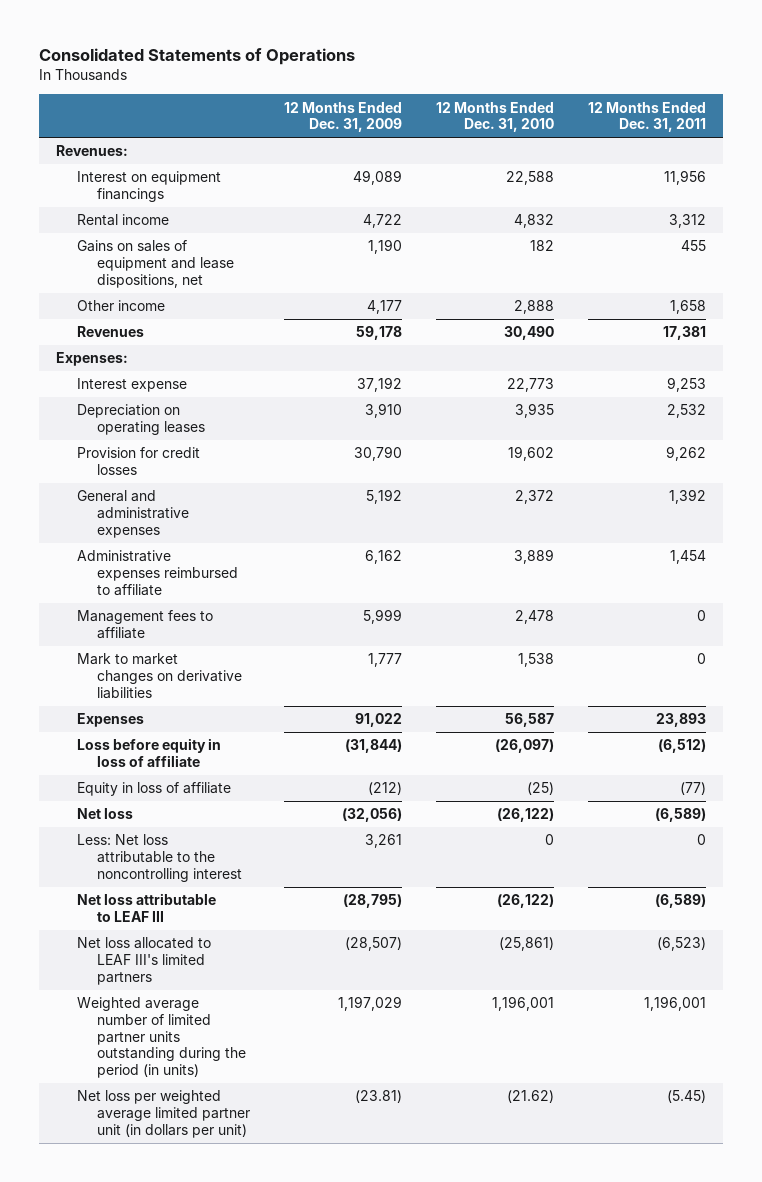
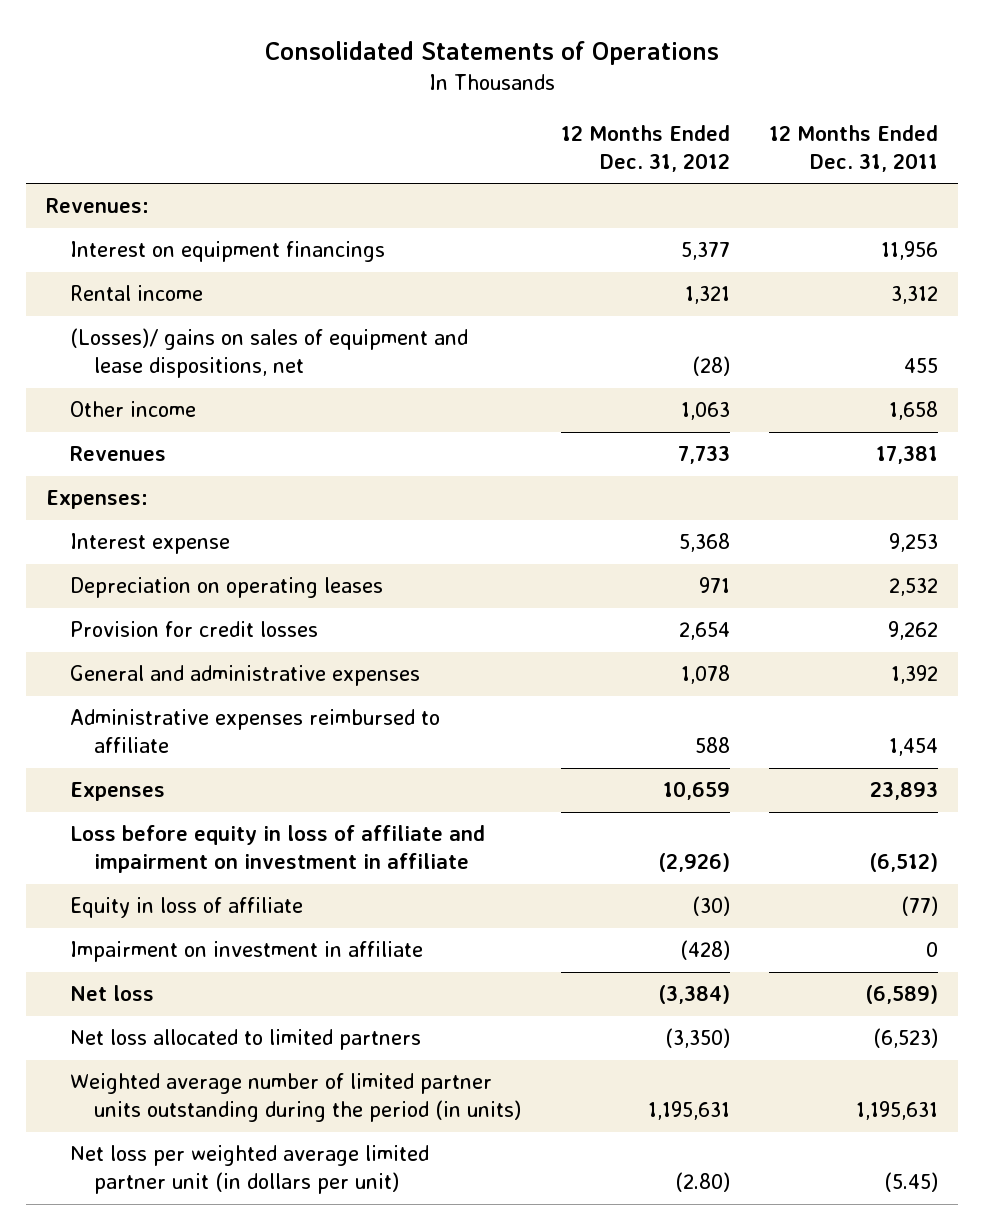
[284,101,403,133] 12 Months Ended Dec. 31, 2009 -> none
[436,101,555,133] 12 Months Ended Dec. 31, 2010 -> none
none -> [560,124,730,172] 12 Months Ended Dec. 31, 2012
[76,240,235,288] Gains on sales of equipment and lease dispositions, net -> [70,328,469,379] (Losses)/ gains on sales of equipment and lease dispositions, net
[76,610,213,639] Management fees to affiliate -> none
[76,653,243,699] Mark to market changes on derivative liabilities -> none
[76,738,221,767] Loss before equity in loss of affiliate -> [70,825,486,874] Loss before equity in loss of affiliate and impairment on investment in affiliate
none -> [70,941,424,963] Impairment on investment in affiliate
[76,834,243,882] Less: Net loss attributable to the noncontrolling interest -> none
[76,893,216,922] Net loss attributable to LEAF III -> none
[76,937,211,985] Net loss allocated to LEAF III's limited partners -> [70,1029,422,1051] Net loss allocated to limited partners
[643,996,706,1012] 1,196,001 -> [856,1101,939,1121] 1,195,631

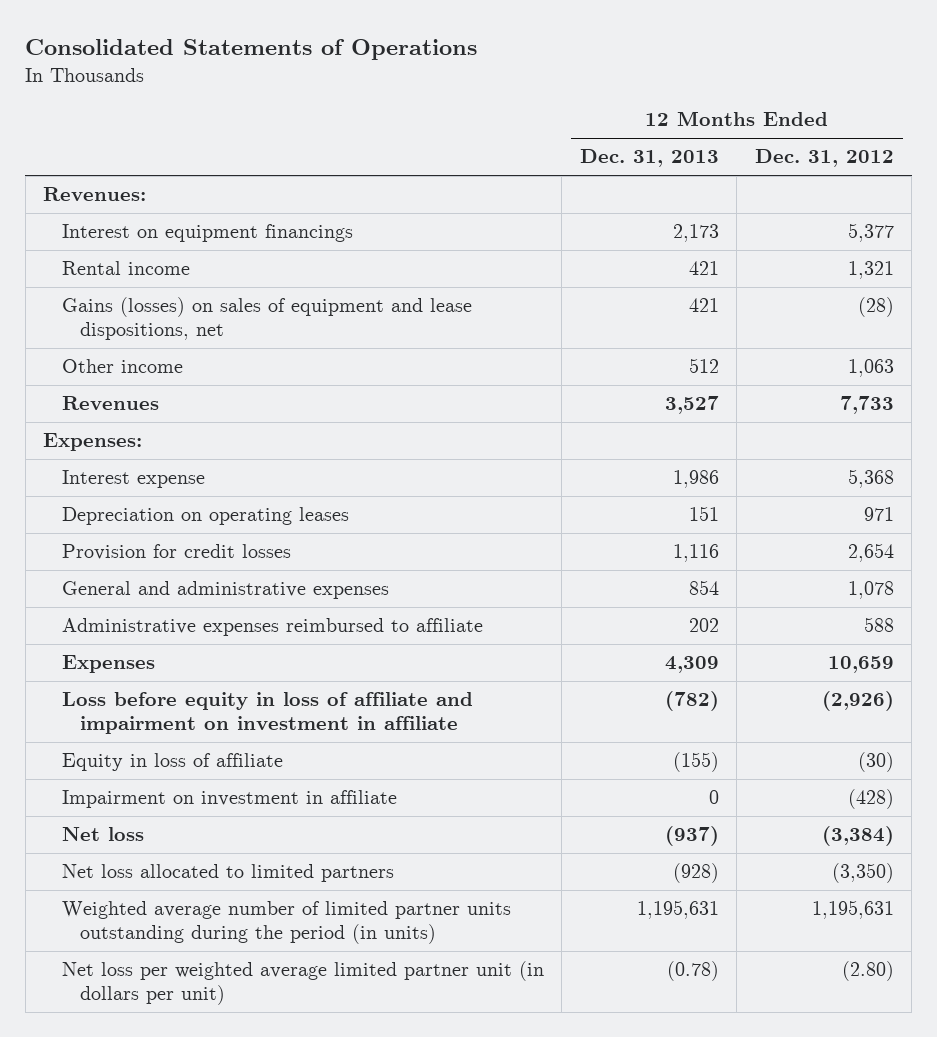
[769,124,939,172] 12 Months Ended Dec. 31, 2011 -> none
none -> [579,149,719,168] Dec. 31, 2013
[70,328,469,379] (Losses)/ gains on sales of equipment and lease dispositions, net -> [61,297,472,341] Gains (losses) on sales of equipment and lease dispositions, net

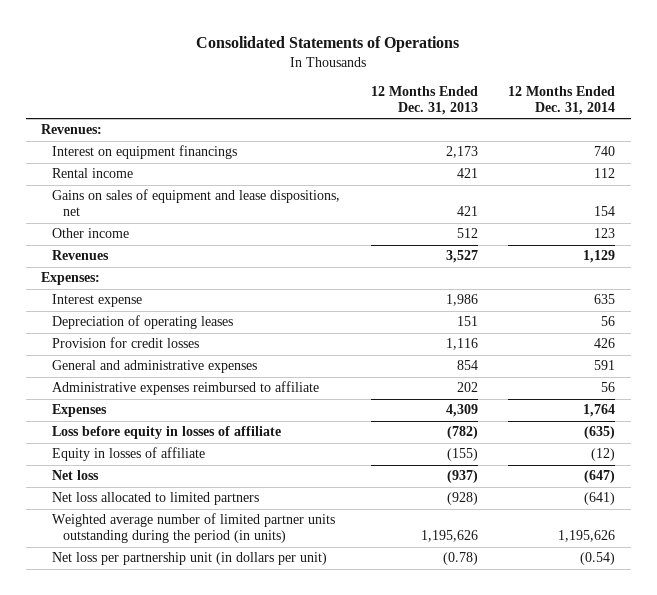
[754,149,894,168] Dec. 31, 2012 -> none
none -> [508,85,616,115] 12 Months Ended Dec. 31, 2014
[61,297,472,341] Gains (losses) on sales of equipment and lease dispositions, net -> [52,189,341,217] Gains on sales of equipment and lease dispositions, net
[61,507,349,526] Depreciation on operating leases -> [52,315,234,330] Depreciation of operating leases
[61,790,397,809] Impairment on investment in affiliate -> none
[61,692,473,735] Loss before equity in loss of affiliate and impairment on investment in affiliate -> [52,426,282,440] Loss before equity in losses of affiliate
[61,753,283,772] Equity in loss of affiliate -> [52,447,206,462] Equity in losses of affiliate
[636,900,719,920] 1,195,631 -> [420,530,478,543] 1,195,626
[61,961,544,1006] Net loss per weighted average limited partner unit (in dollars per unit) -> [52,552,328,566] Net loss per partnership unit (in dollars per unit)

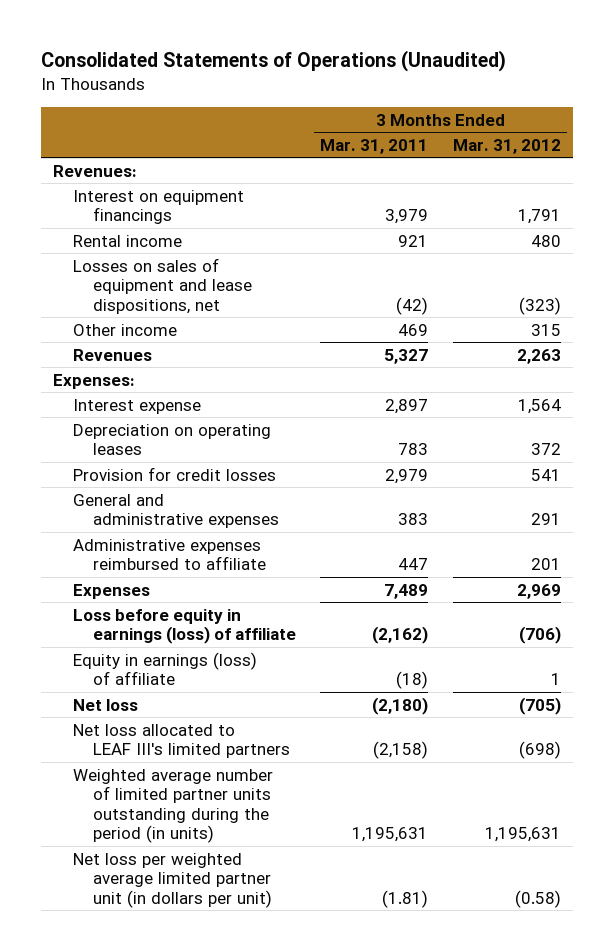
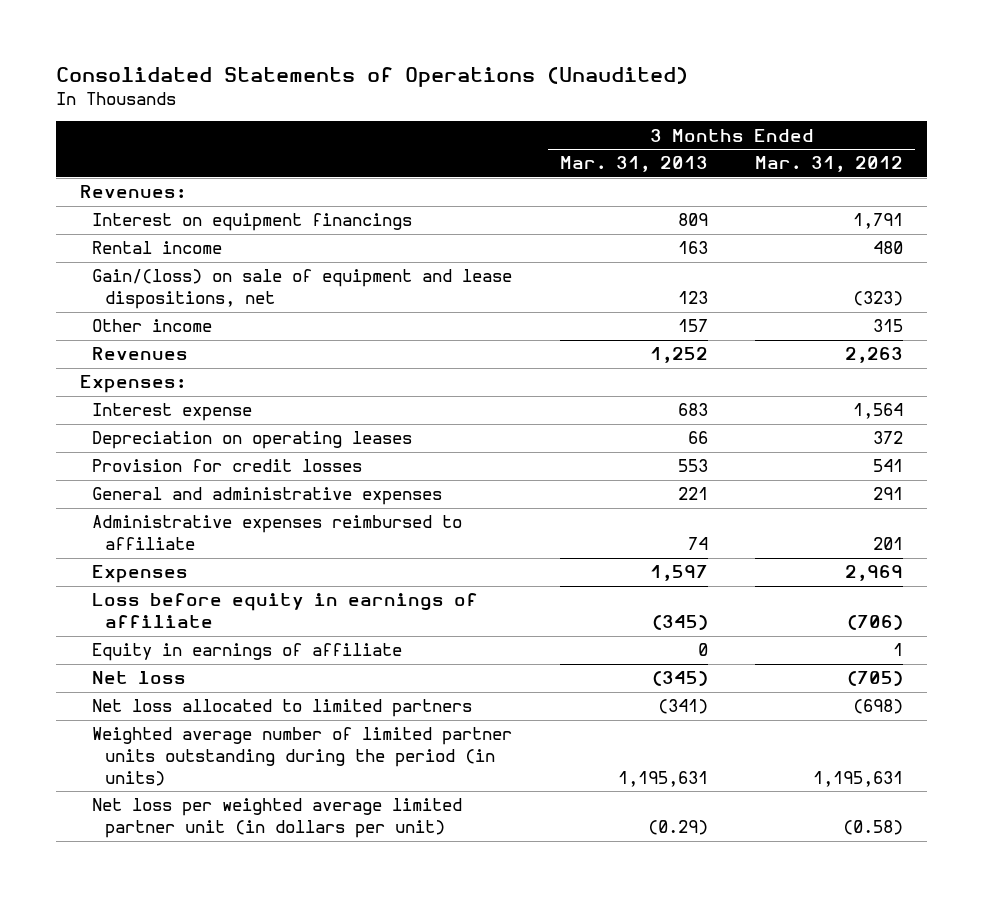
[320,138,429,154] Mar. 31, 2011 -> none
none -> [559,156,708,173] Mar. 31, 2013
[73,257,252,314] Losses on sales of equipment and lease dispositions, net -> [92,269,513,310] Gain/(loss) on sale of equipment and lease dispositions, net
[73,608,296,645] Loss before equity in earnings (loss) of affiliate -> [92,593,479,629] Loss before equity in earnings of affiliate
[73,651,258,686] Equity in earnings (loss) of affiliate -> [92,643,403,662] Equity in earnings of affiliate
[73,723,290,759] Net loss allocated to LEAF III's limited partners -> [92,699,473,718] Net loss allocated to limited partners

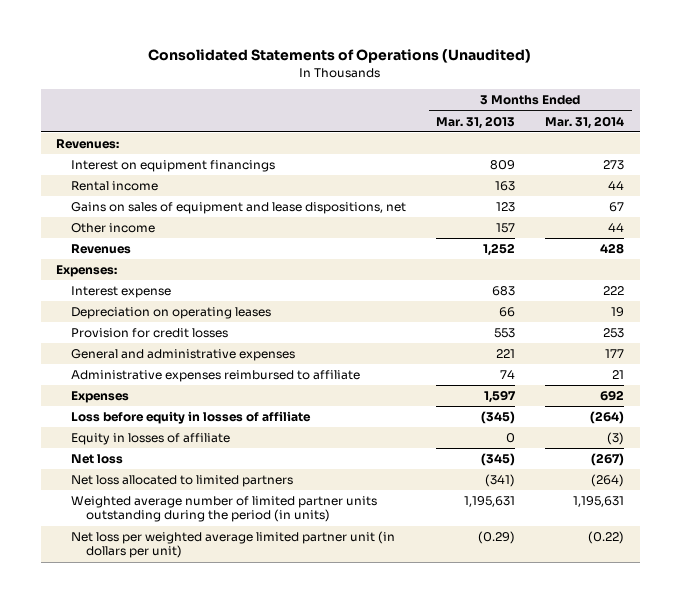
[755,156,904,173] Mar. 31, 2012 -> none
none -> [545,115,625,129] Mar. 31, 2014
[92,269,513,310] Gain/(loss) on sale of equipment and lease dispositions, net -> [71,202,407,215] Gains on sales of equipment and lease dispositions, net
[92,593,479,629] Loss before equity in earnings of affiliate -> [71,411,312,425] Loss before equity in losses of affiliate
[92,643,403,662] Equity in earnings of affiliate -> [71,433,231,446] Equity in losses of affiliate

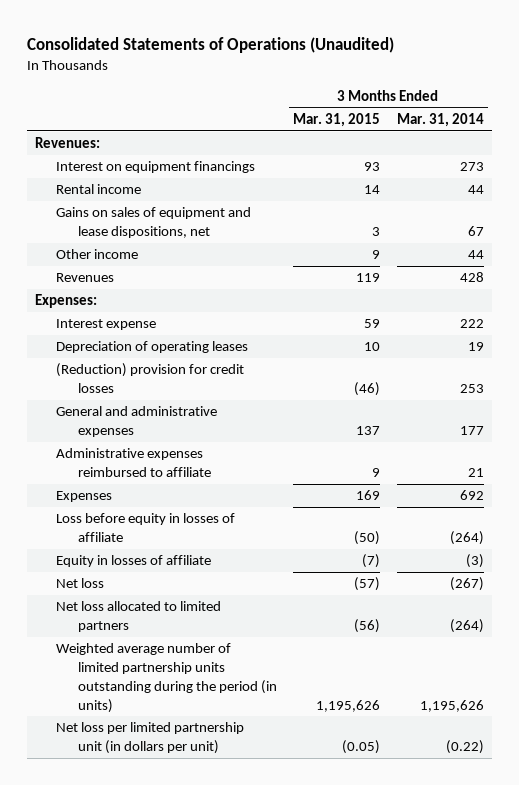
[436,115,516,129] Mar. 31, 2013 -> none
none -> [293,112,381,127] Mar. 31, 2015
[71,307,272,320] Depreciation on operating leases -> [56,341,249,354] Depreciation of operating leases
[71,328,229,339] Provision for credit losses -> [56,363,245,394] (Reduction) provision for credit losses
[71,496,378,523] Weighted average number of limited partner units outstanding during the period (in units) -> [56,643,277,713] Weighted average number of limited partnership units outstanding during the period (in units)
[573,496,625,508] 1,195,631 -> [419,699,484,712] 1,195,626
[71,531,396,559] Net loss per weighted average limited partner unit (in dollars per unit) -> [56,722,245,755] Net loss per limited partnership unit (in dollars per unit)

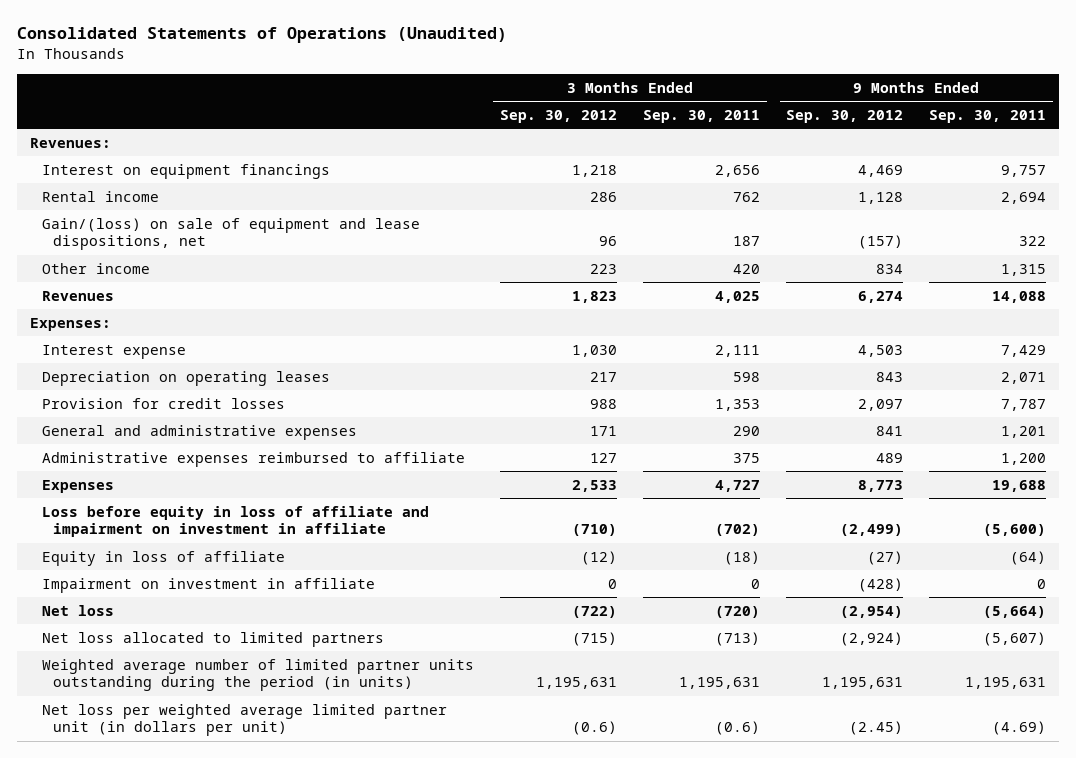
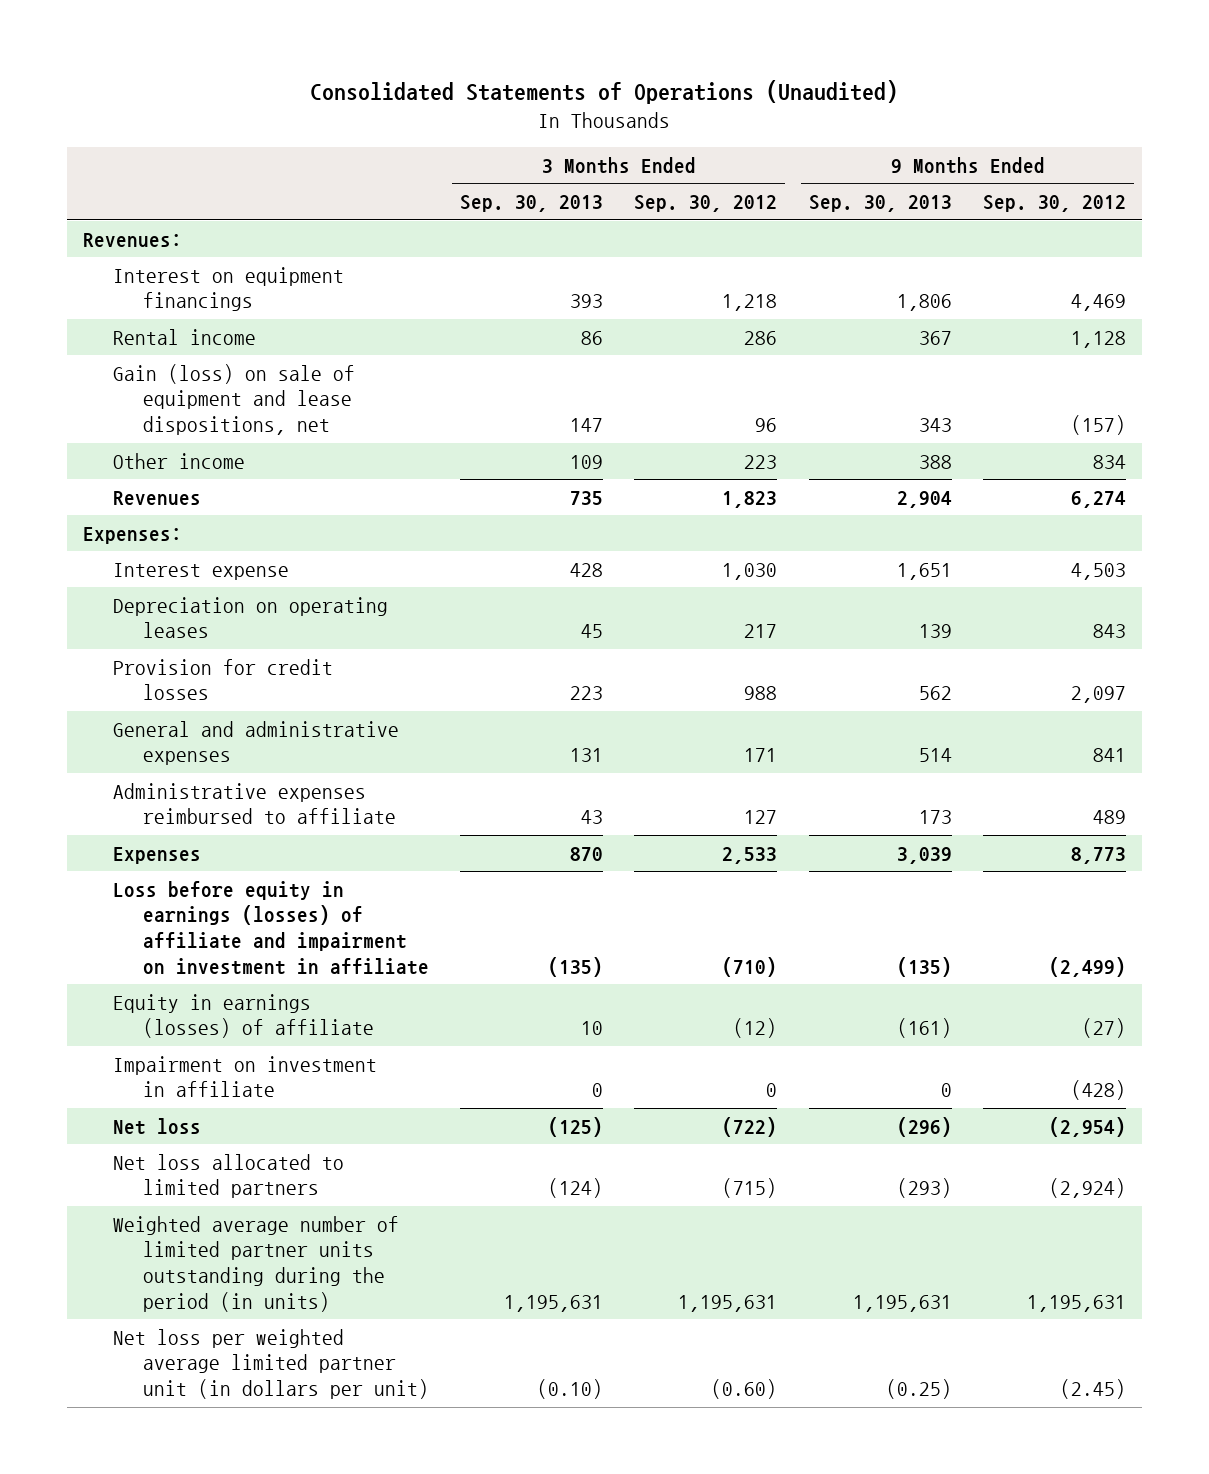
[642,110,760,124] Sep. 30, 2011 -> none
[929,110,1047,124] Sep. 30, 2011 -> none
none -> [459,195,603,213] Sep. 30, 2013
none -> [808,195,952,213] Sep. 30, 2013
[41,217,420,251] Gain/(loss) on sale of equipment and lease dispositions, net -> [112,363,355,436] Gain (loss) on sale of equipment and lease dispositions, net
[41,505,429,538] Loss before equity in loss of affiliate and impairment on investment in affiliate -> [112,880,429,975] Loss before equity in earnings (losses) of affiliate and impairment on investment in affiliate
[41,550,285,566] Equity in loss of affiliate -> [112,993,374,1039] Equity in earnings (losses) of affiliate
[571,721,617,736] (0.6) -> [711,1379,778,1400] (0.60)

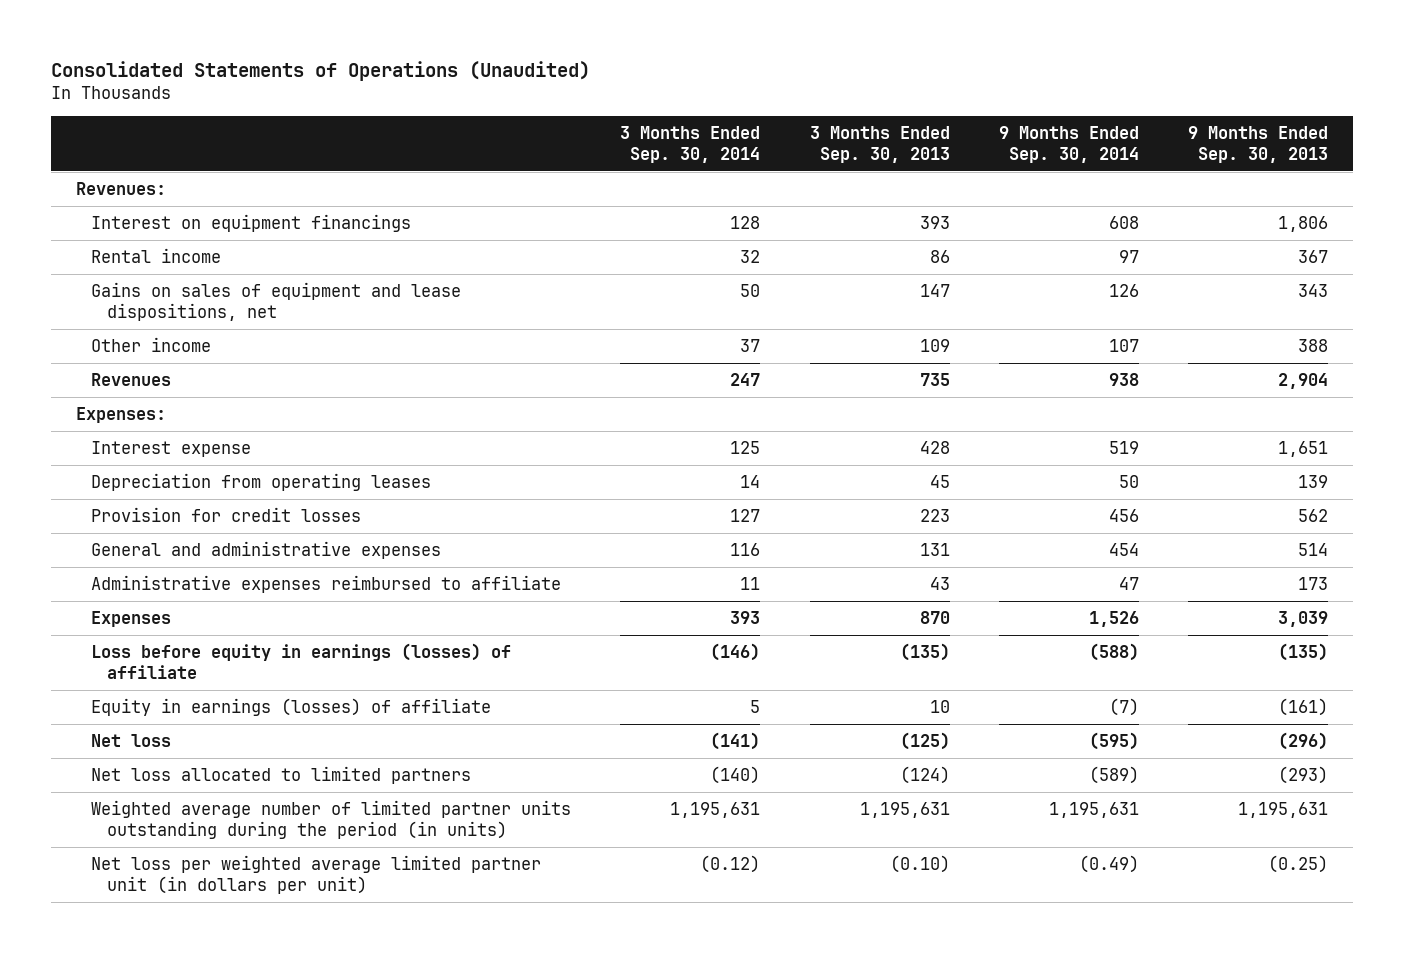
[634,195,778,213] Sep. 30, 2012 -> none
[983,195,1127,213] Sep. 30, 2012 -> none
none -> [620,126,761,164] 3 Months Ended Sep. 30, 2014
none -> [998,126,1139,164] 9 Months Ended Sep. 30, 2014
[112,363,355,436] Gain (loss) on sale of equipment and lease dispositions, net -> [91,281,462,322] Gains on sales of equipment and lease dispositions, net
[112,596,388,639] Depreciation on operating leases -> [91,472,432,491] Depreciation from operating leases
[112,880,429,975] Loss before equity in earnings (losses) of affiliate and impairment on investment in affiliate -> [91,642,512,680] Loss before equity in earnings (losses) of affiliate
[112,1055,377,1098] Impairment on investment in affiliate -> none

